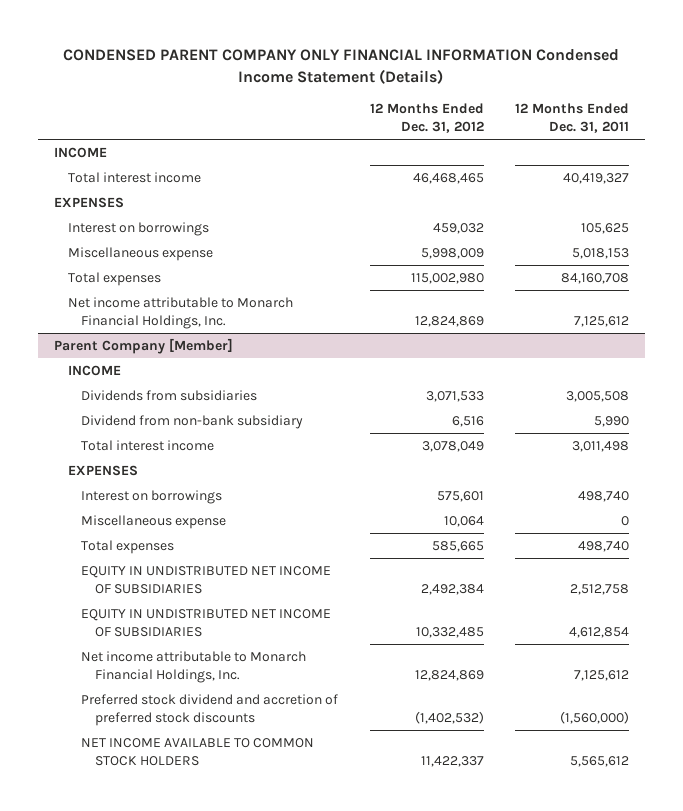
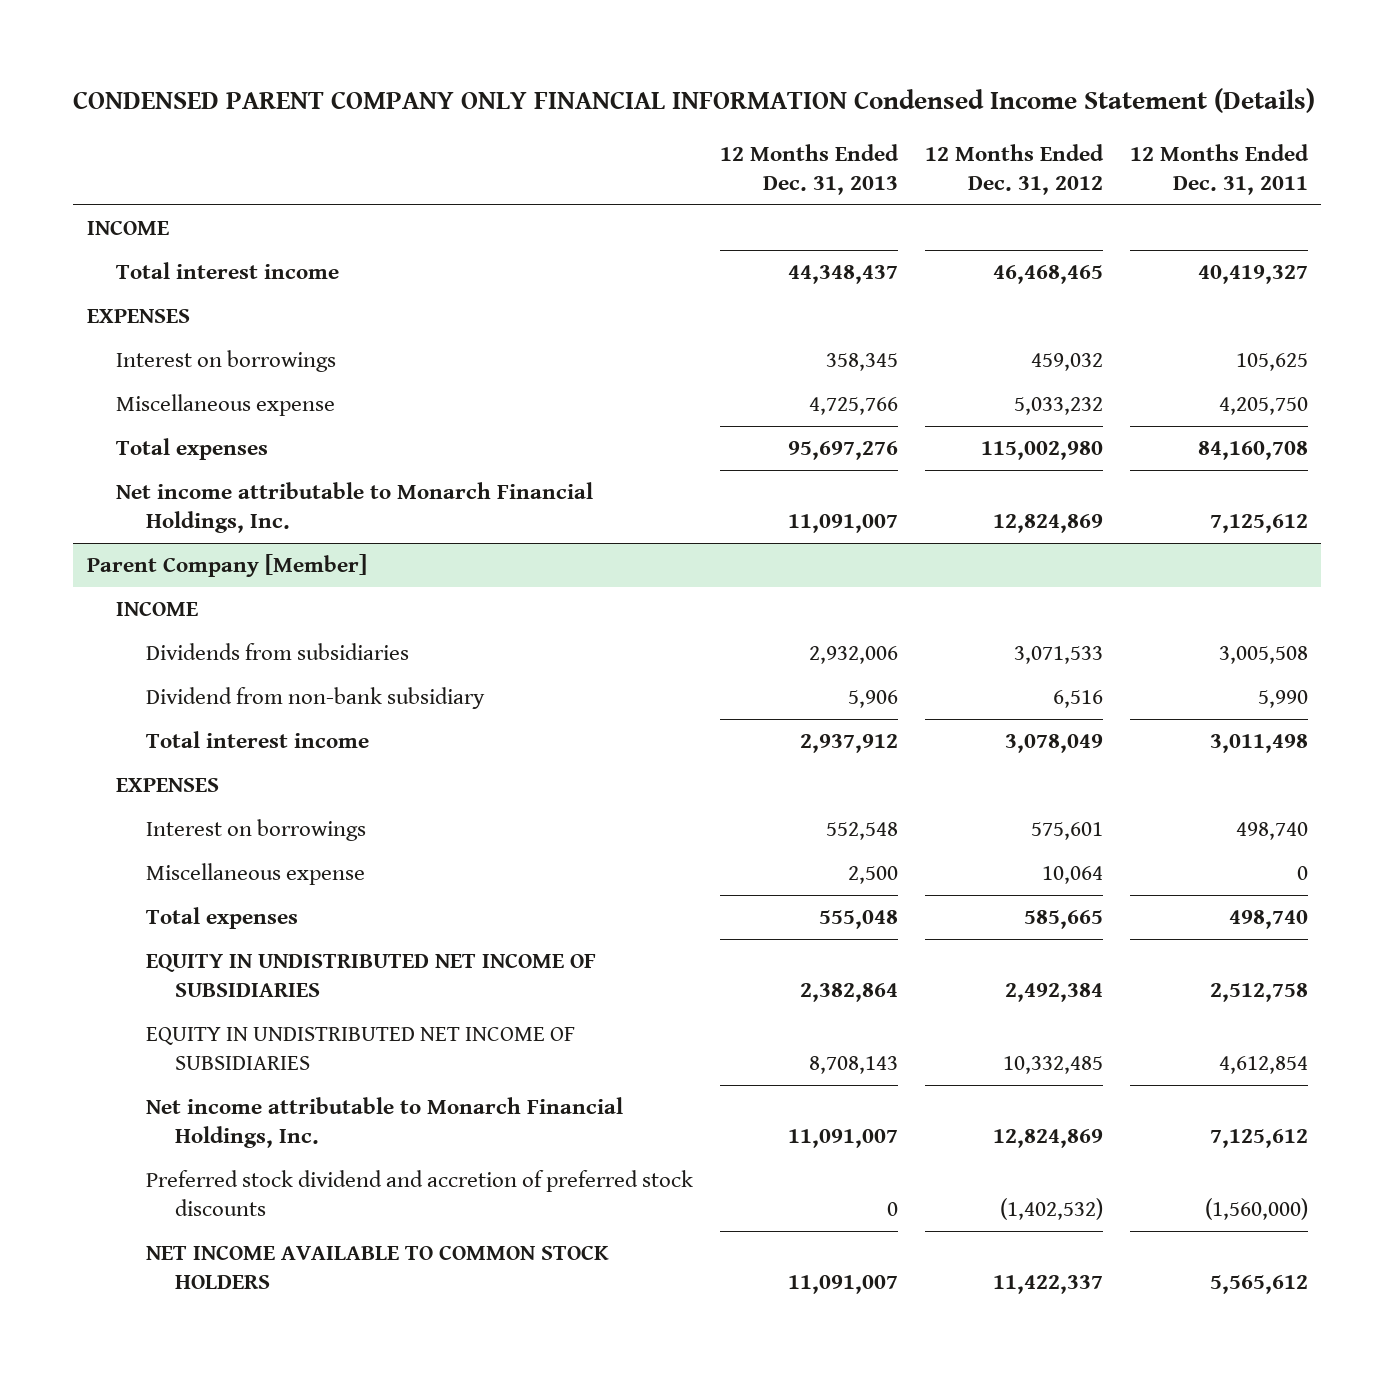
none -> [719,144,899,196] 12 Months Ended Dec. 31, 2013
[420,248,484,260] 5,998,009 -> [1013,397,1103,416] 5,033,232
[571,248,629,260] 5,018,153 -> [1218,397,1308,416] 4,205,750

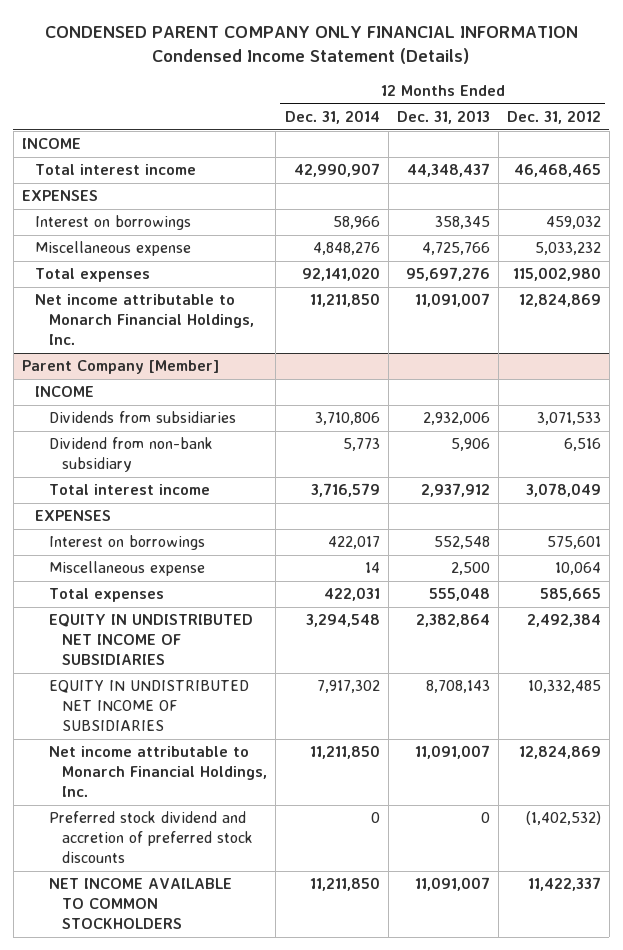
[1129,144,1309,196] 12 Months Ended Dec. 31, 2011 -> none
none -> [284,110,380,125] Dec. 31, 2014
[145,1245,609,1290] NET INCOME AVAILABLE TO COMMON STOCK HOLDERS -> [48,878,232,930] NET INCOME AVAILABLE TO COMMON STOCKHOLDERS

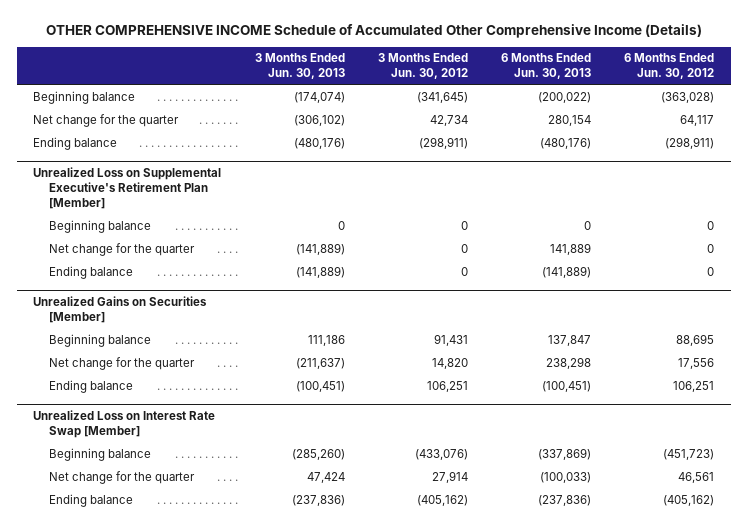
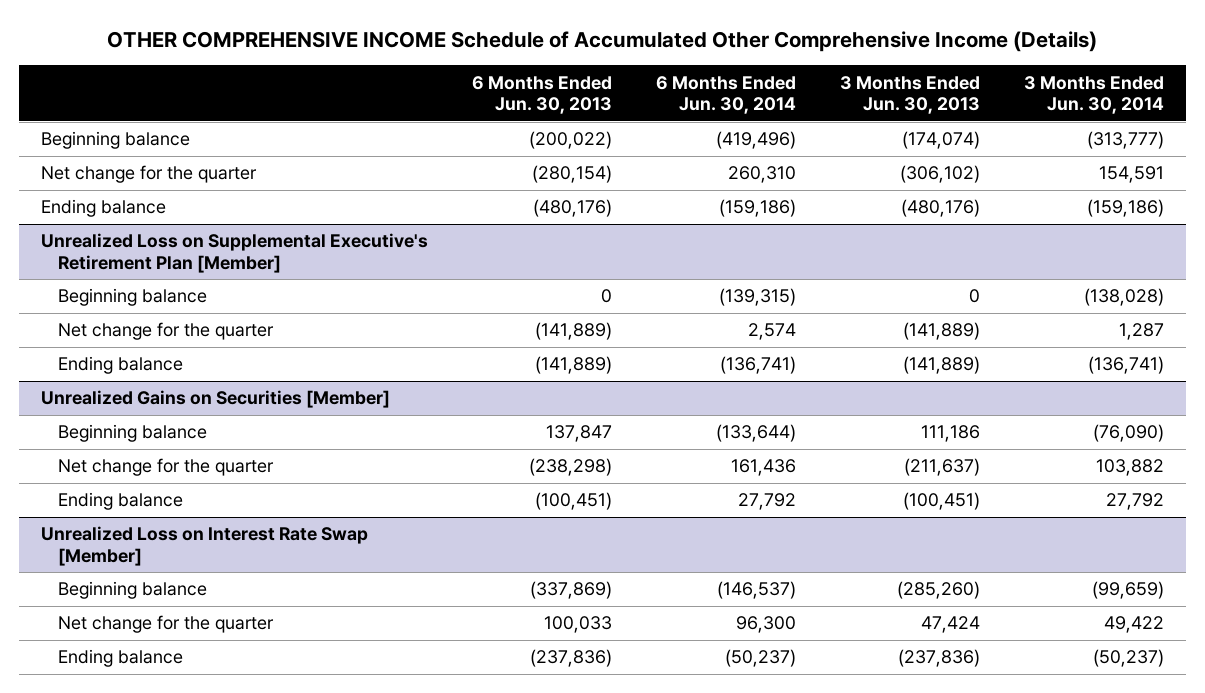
[377,53,468,80] 3 Months Ended Jun. 30, 2012 -> none
[624,53,715,80] 6 Months Ended Jun. 30, 2012 -> none
none -> [655,75,796,115] 6 Months Ended Jun. 30, 2014
none -> [1023,75,1164,115] 3 Months Ended Jun. 30, 2014
[548,114,592,126] 280,154 -> [531,165,612,184] (280,154)
[550,242,592,255] 141,889 -> [534,322,612,341] (141,889)
[546,356,592,369] 238,298 -> [528,458,612,477] (238,298)
[540,471,592,483] (100,033) -> [543,616,612,634] 100,033

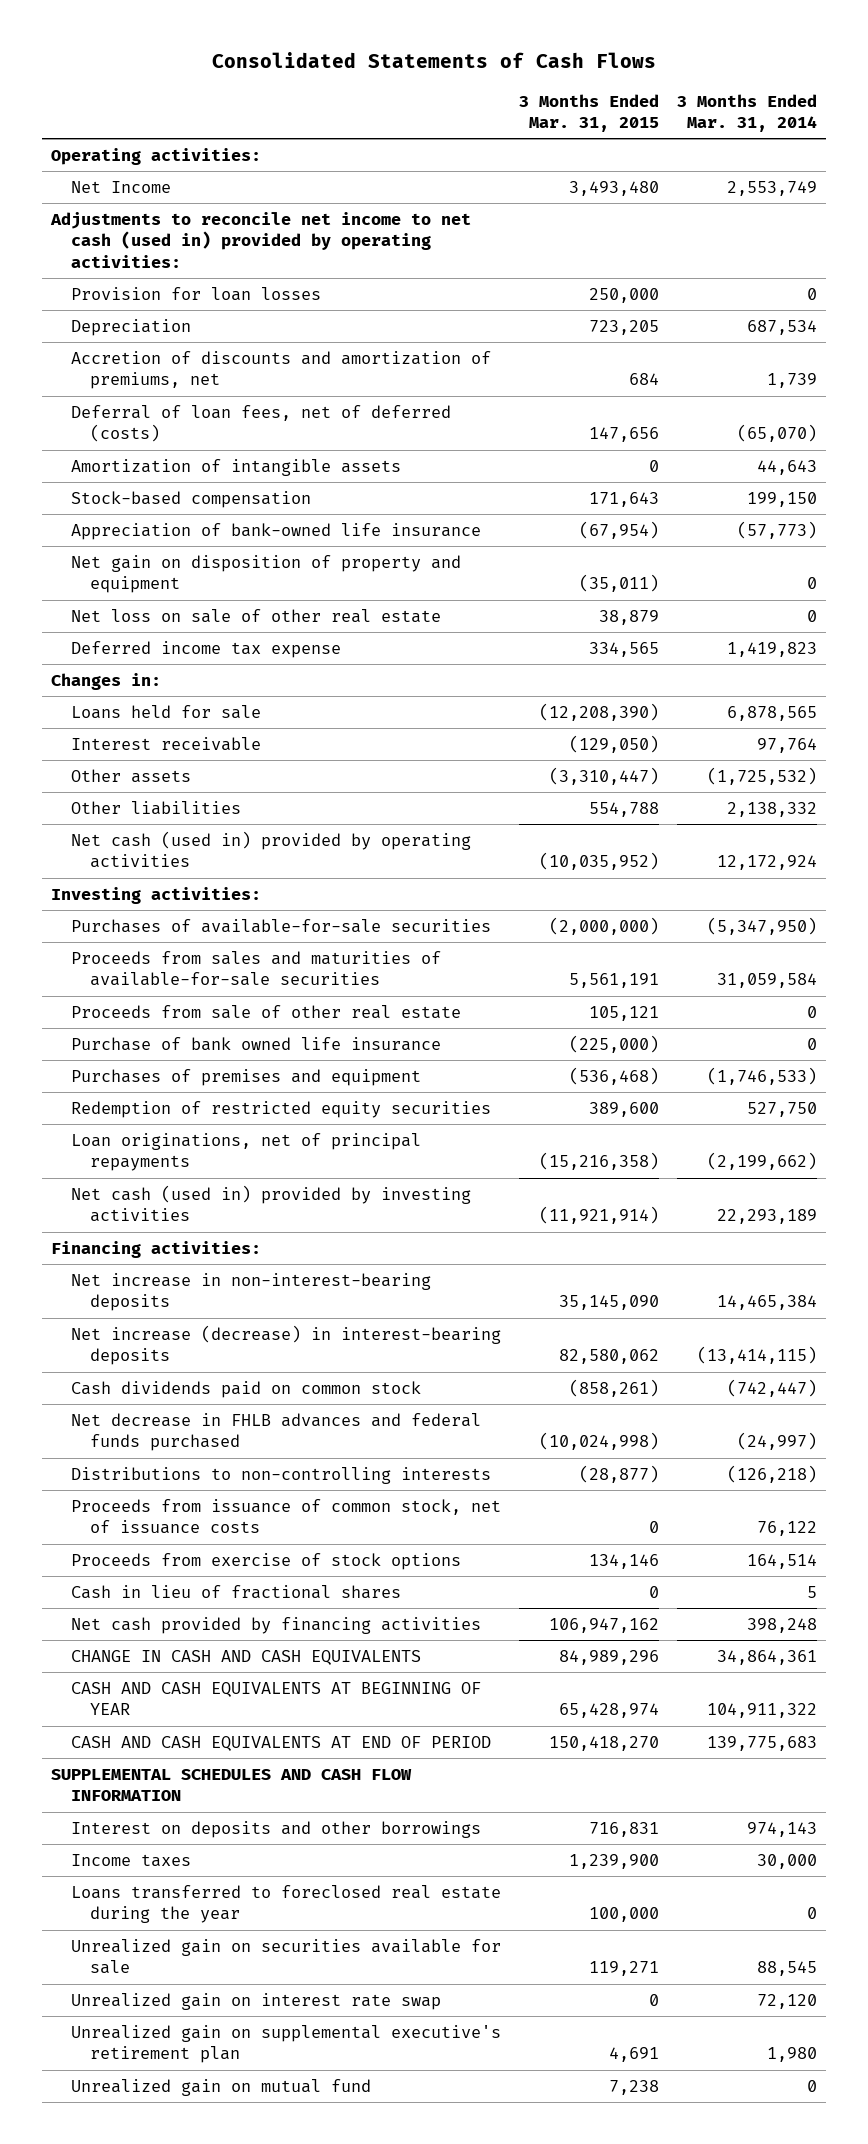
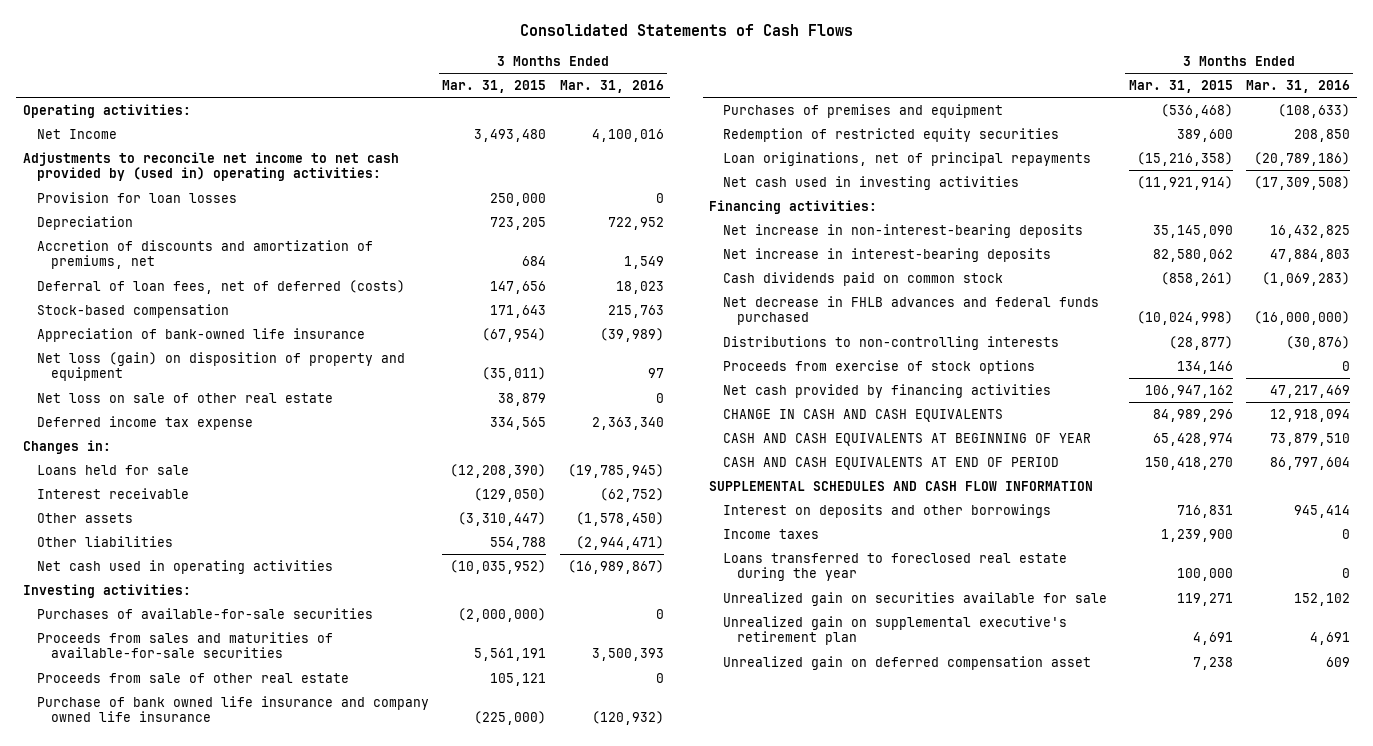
[676,93,817,133] 3 Months Ended Mar. 31, 2014 -> none
none -> [559,80,664,94] Mar. 31, 2016
[50,211,472,269] Adjustments to reconcile net income to net cash (used in) provided by operating activities: -> [23,151,400,182] Adjustments to reconcile net income to net cash provided by (used in) operating activities:
[70,458,401,476] Amortization of intangible assets -> none
[70,554,461,594] Net gain on disposition of property and equipment -> [37,351,406,382] Net loss (gain) on disposition of property and equipment
[70,830,471,869] Net cash (used in) provided by operating activities -> [37,559,334,574] Net cash used in operating activities
[70,1036,441,1051] Purchase of bank owned life insurance -> [37,695,430,723] Purchase of bank owned life insurance and company owned life insurance
[70,1184,471,1223] Net cash (used in) provided by investing activities -> [723,175,1020,190] Net cash used in investing activities
[70,1324,501,1366] Net increase (decrease) in interest-bearing deposits -> [723,247,1052,262] Net increase in interest-bearing deposits
[70,1498,501,1535] Proceeds from issuance of common stock, net of issuance costs -> none
[70,1584,401,1599] Cash in lieu of fractional shares -> none
[70,1992,441,2010] Unrealized gain on interest rate swap -> none
[70,2078,371,2096] Unrealized gain on mutual fund -> [723,655,1092,670] Unrealized gain on deferred compensation asset

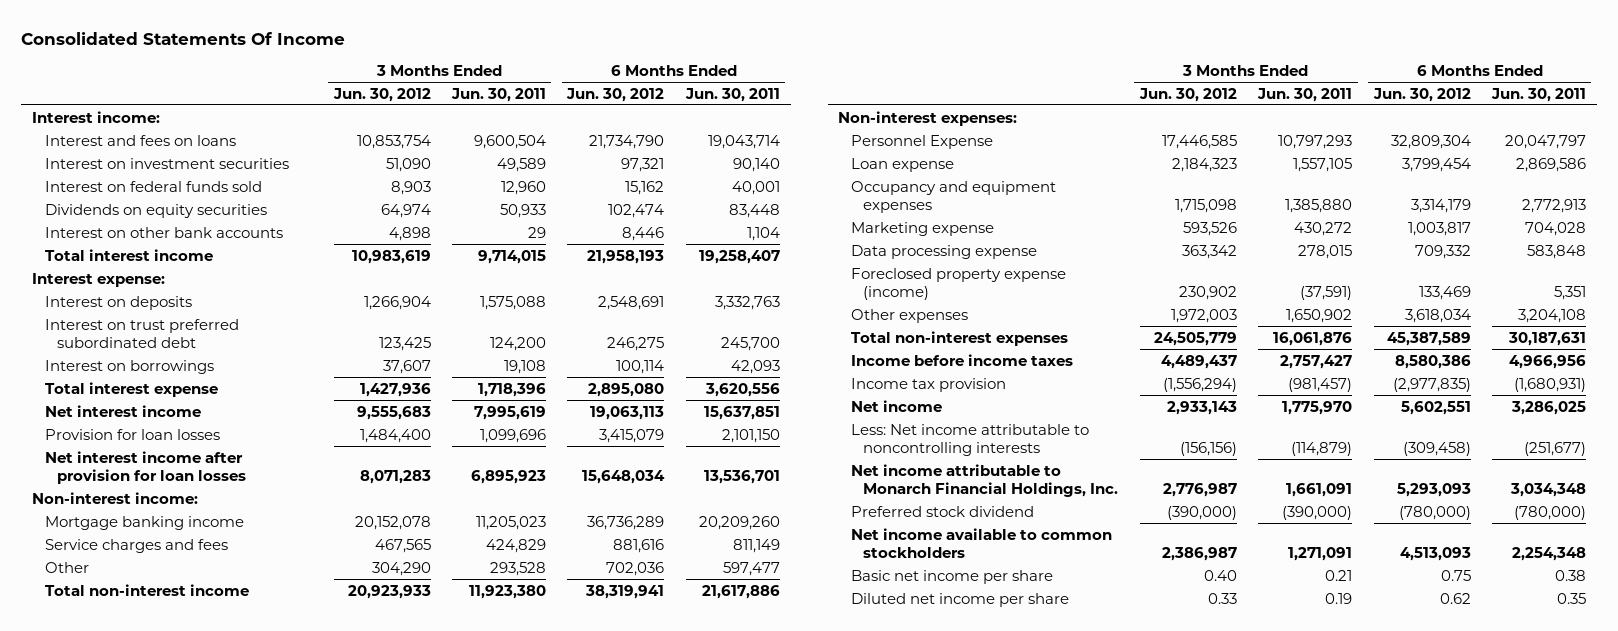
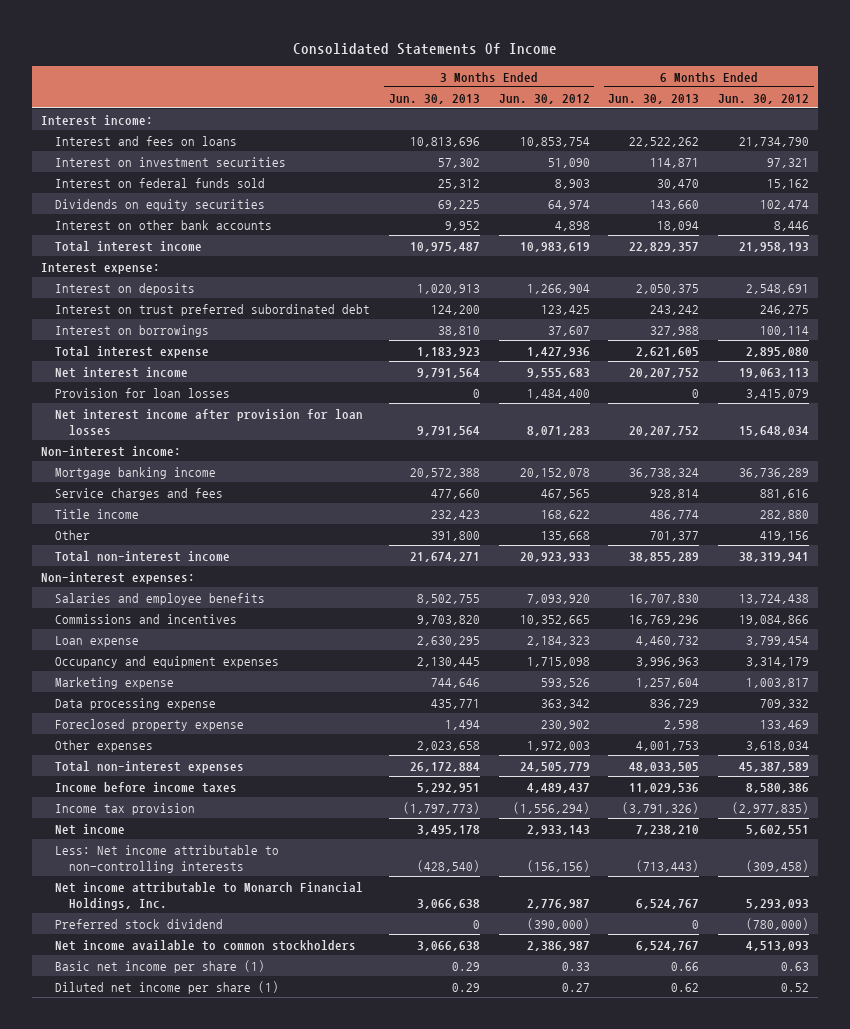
[450,87,546,102] Jun. 30, 2011 -> none
[684,87,780,102] Jun. 30, 2011 -> none
none -> [389,93,481,104] Jun. 30, 2013
none -> [608,93,700,104] Jun. 30, 2013
none -> [55,508,140,519] Title income
[371,561,431,576] 304,290 -> [540,530,590,541] 135,668
[606,561,665,576] 702,036 -> [760,530,810,541] 419,156
[850,134,993,149] Personnel Expense -> none
none -> [55,592,266,605] Salaries and employee benefits
none -> [55,613,238,624] Commissions and incentives
[850,267,1066,300] Foreclosed property expense (income) -> [55,718,245,731] Foreclosed property expense
[850,423,1089,456] Less: Net income attributable to noncontrolling interests -> [55,844,280,874] Less: Net income attributable to non-controlling interests
[850,569,1053,584] Basic net income per share -> [55,959,266,973] Basic net income per share (1)
[1203,569,1237,581] 0.40 -> [561,961,590,971] 0.33
[1440,569,1471,581] 0.75 -> [781,961,810,971] 0.63
[850,592,1069,607] Diluted net income per share -> [55,980,280,994] Diluted net income per share (1)
[1207,592,1237,604] 0.33 -> [561,982,590,992] 0.27
[1439,592,1471,604] 0.62 -> [781,982,810,992] 0.52

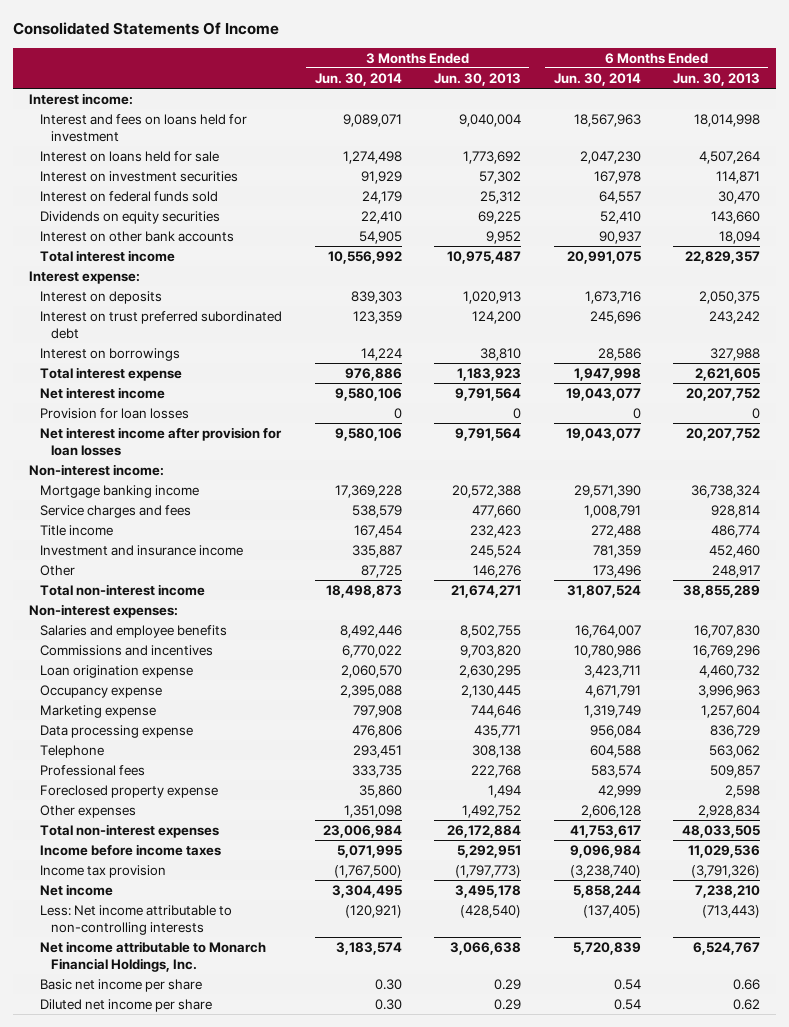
[498,93,590,104] Jun. 30, 2012 -> none
[718,93,810,104] Jun. 30, 2012 -> none
none -> [314,72,402,86] Jun. 30, 2014
none -> [553,72,641,86] Jun. 30, 2014
[55,135,238,146] Interest and fees on loans -> [40,113,248,142] Interest and fees on loans held for investment
[410,136,481,147] 10,813,696 -> [459,113,522,127] 9,040,004
[629,136,700,147] 22,522,262 -> [693,113,760,127] 18,014,998
none -> [40,150,220,162] Interest on loans held for sale
none -> [40,544,244,556] Investment and insurance income
[431,530,481,541] 391,800 -> [473,564,522,578] 146,276
[650,530,700,541] 701,377 -> [711,564,760,578] 248,917
[55,635,140,647] Loan expense -> [40,664,194,678] Loan origination expense
[55,655,280,668] Occupancy and equipment expenses -> [40,684,163,698] Occupancy expense
none -> [40,744,105,758] Telephone
none -> [40,764,146,776] Professional fees
[417,740,481,751] 2,023,658 -> [462,804,522,818] 1,492,752
[636,740,700,751] 4,001,753 -> [697,804,760,818] 2,928,834
[55,918,224,929] Preferred stock dividend -> none
[55,939,357,951] Net income available to common stockholders -> none
[55,959,266,973] Basic net income per share (1) -> [40,978,203,992] Basic net income per share
[55,980,280,994] Diluted net income per share (1) -> [40,998,213,1012] Diluted net income per share

